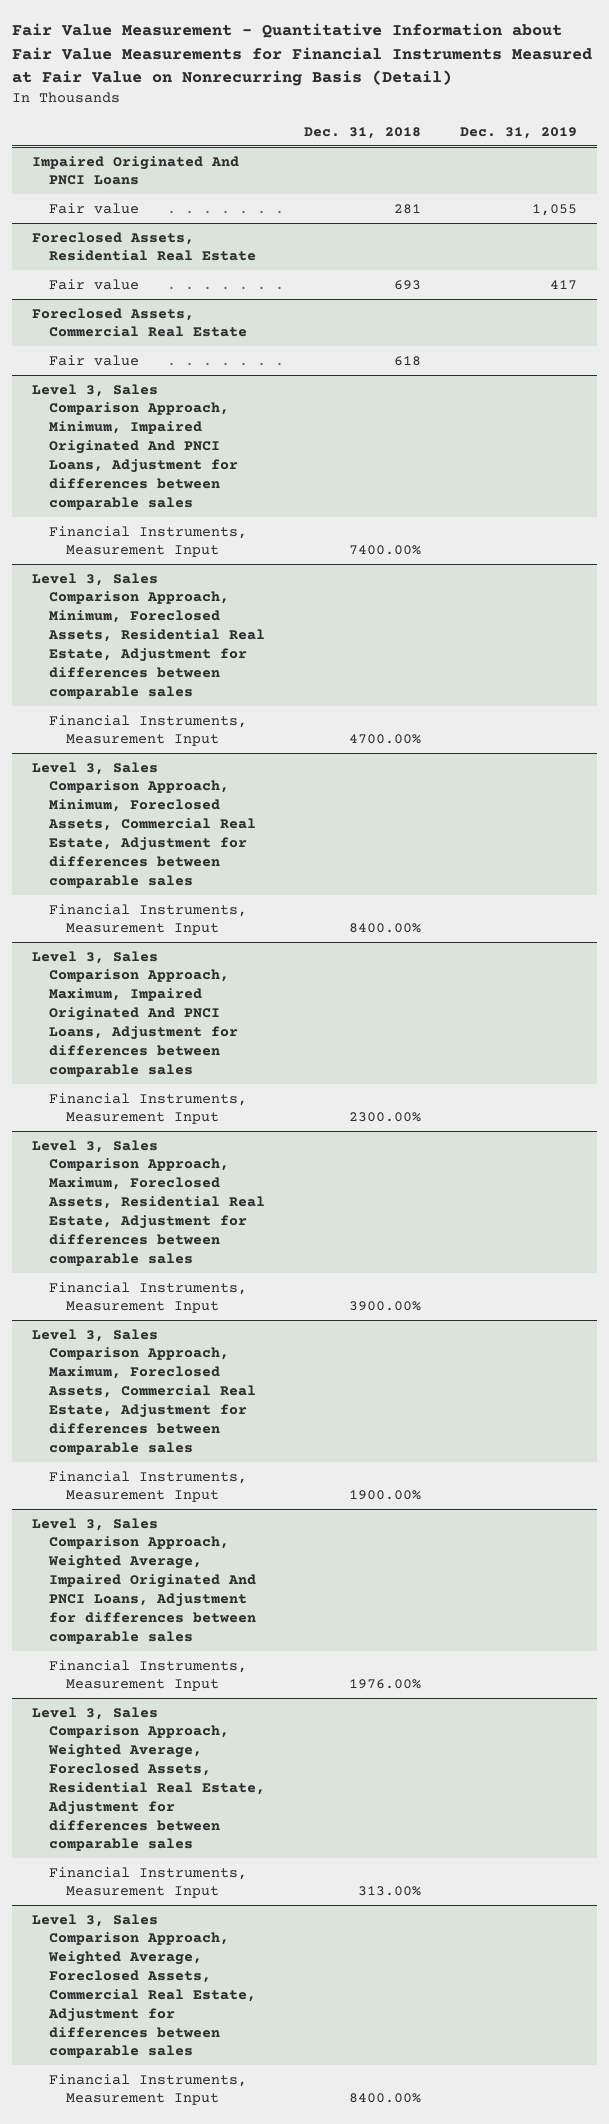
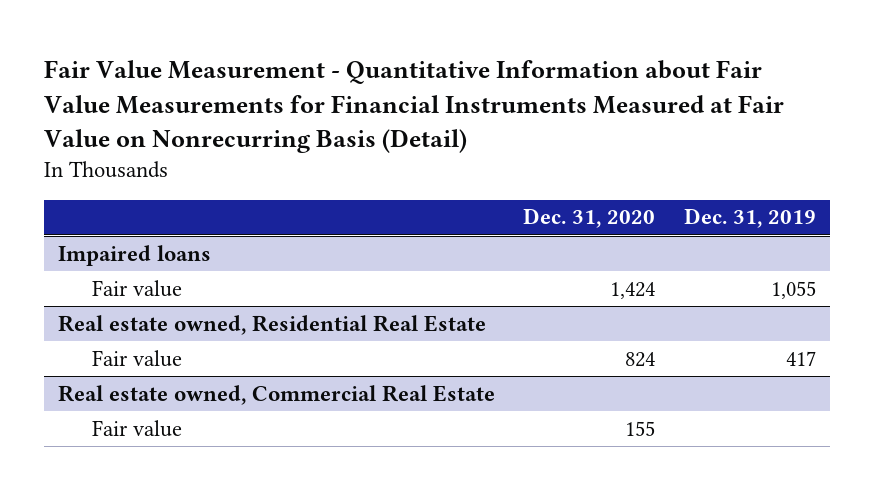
[303,126,421,139] Dec. 31, 2018 -> none
none -> [523,208,656,229] Dec. 31, 2020
[31,155,239,186] Impaired Originated And PNCI Loans -> [57,244,211,266] Impaired loans
[31,231,256,262] Foreclosed Assets, Residential Real Estate -> [57,314,486,335] Real estate owned, Residential Real Estate
[31,307,247,338] Foreclosed Assets, Commercial Real Estate -> [57,384,495,405] Real estate owned, Commercial Real Estate
[31,383,238,510] Level 3, Sales Comparison Approach, Minimum, Impaired Originated And PNCI Loans, Adjustment for differences between comparable sales -> none
[48,525,247,558] Financial Instruments, Measurement Input -> none
[31,572,265,699] Level 3, Sales Comparison Approach, Minimum, Foreclosed Assets, Residential Real Estate, Adjustment for differences between comparable sales -> none
[48,714,247,747] Financial Instruments, Measurement Input -> none
[31,761,256,888] Level 3, Sales Comparison Approach, Minimum, Foreclosed Assets, Commercial Real Estate, Adjustment for differences between comparable sales -> none
[48,903,247,936] Financial Instruments, Measurement Input -> none
[31,950,238,1077] Level 3, Sales Comparison Approach, Maximum, Impaired Originated And PNCI Loans, Adjustment for differences between comparable sales -> none
[48,1092,247,1125] Financial Instruments, Measurement Input -> none
[31,1139,265,1266] Level 3, Sales Comparison Approach, Maximum, Foreclosed Assets, Residential Real Estate, Adjustment for differences between comparable sales -> none
[48,1281,247,1314] Financial Instruments, Measurement Input -> none
[31,1328,256,1455] Level 3, Sales Comparison Approach, Maximum, Foreclosed Assets, Commercial Real Estate, Adjustment for differences between comparable sales -> none
[48,1470,247,1503] Financial Instruments, Measurement Input -> none
[31,1517,256,1644] Level 3, Sales Comparison Approach, Weighted Average, Impaired Originated And PNCI Loans, Adjustment for differences between comparable sales -> none
[48,1659,247,1692] Financial Instruments, Measurement Input -> none
[31,1706,265,1852] Level 3, Sales Comparison Approach, Weighted Average, Foreclosed Assets, Residential Real Estate, Adjustment for differences between comparable sales -> none
[48,1866,247,1899] Financial Instruments, Measurement Input -> none
[31,1913,256,2059] Level 3, Sales Comparison Approach, Weighted Average, Foreclosed Assets, Commercial Real Estate, Adjustment for differences between comparable sales -> none
[48,2073,247,2106] Financial Instruments, Measurement Input -> none

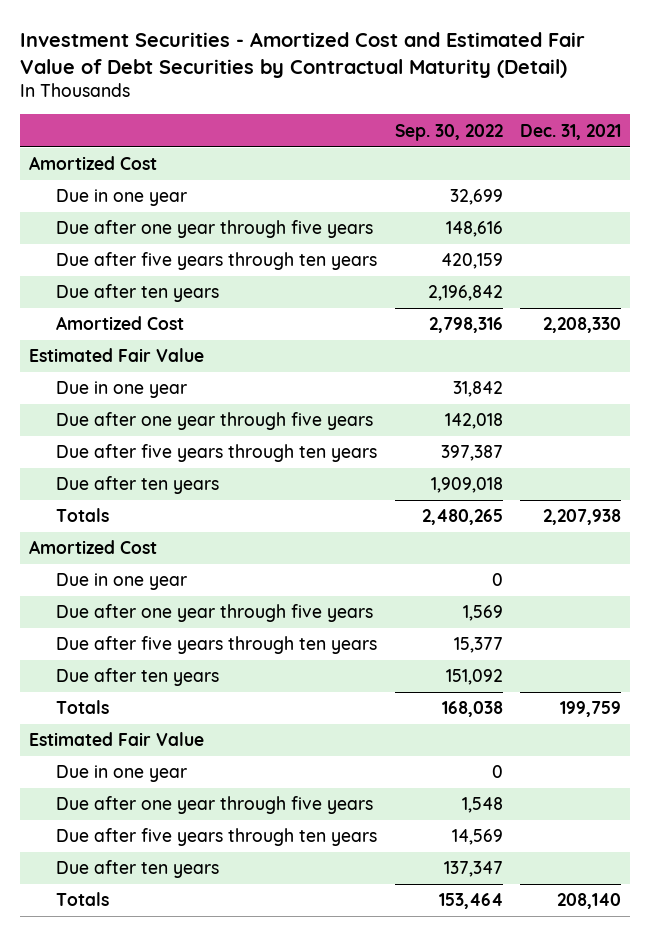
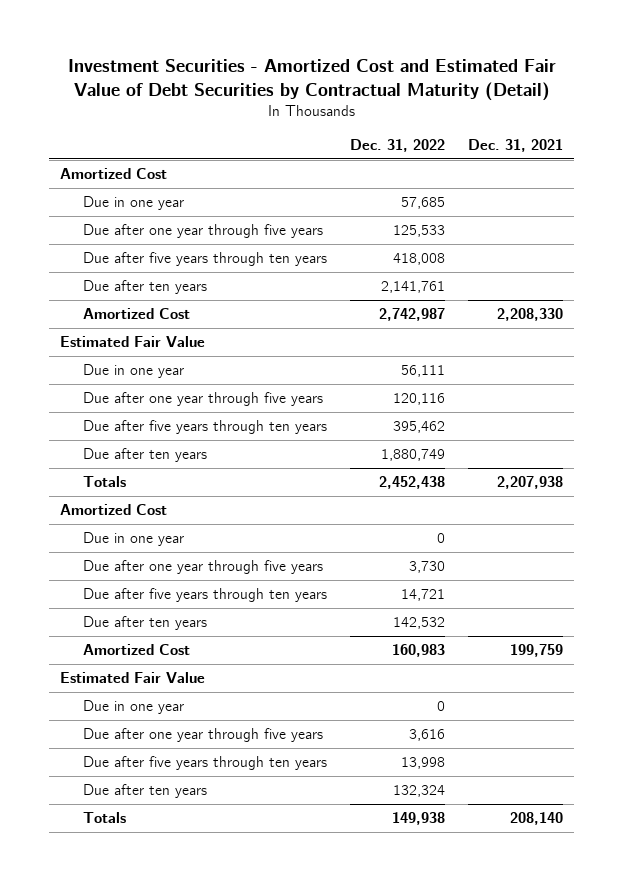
[394,123,503,141] Sep. 30, 2022 -> none
none -> [349,139,445,153] Dec. 31, 2022
[55,700,109,715] Totals -> [83,644,191,656] Amortized Cost

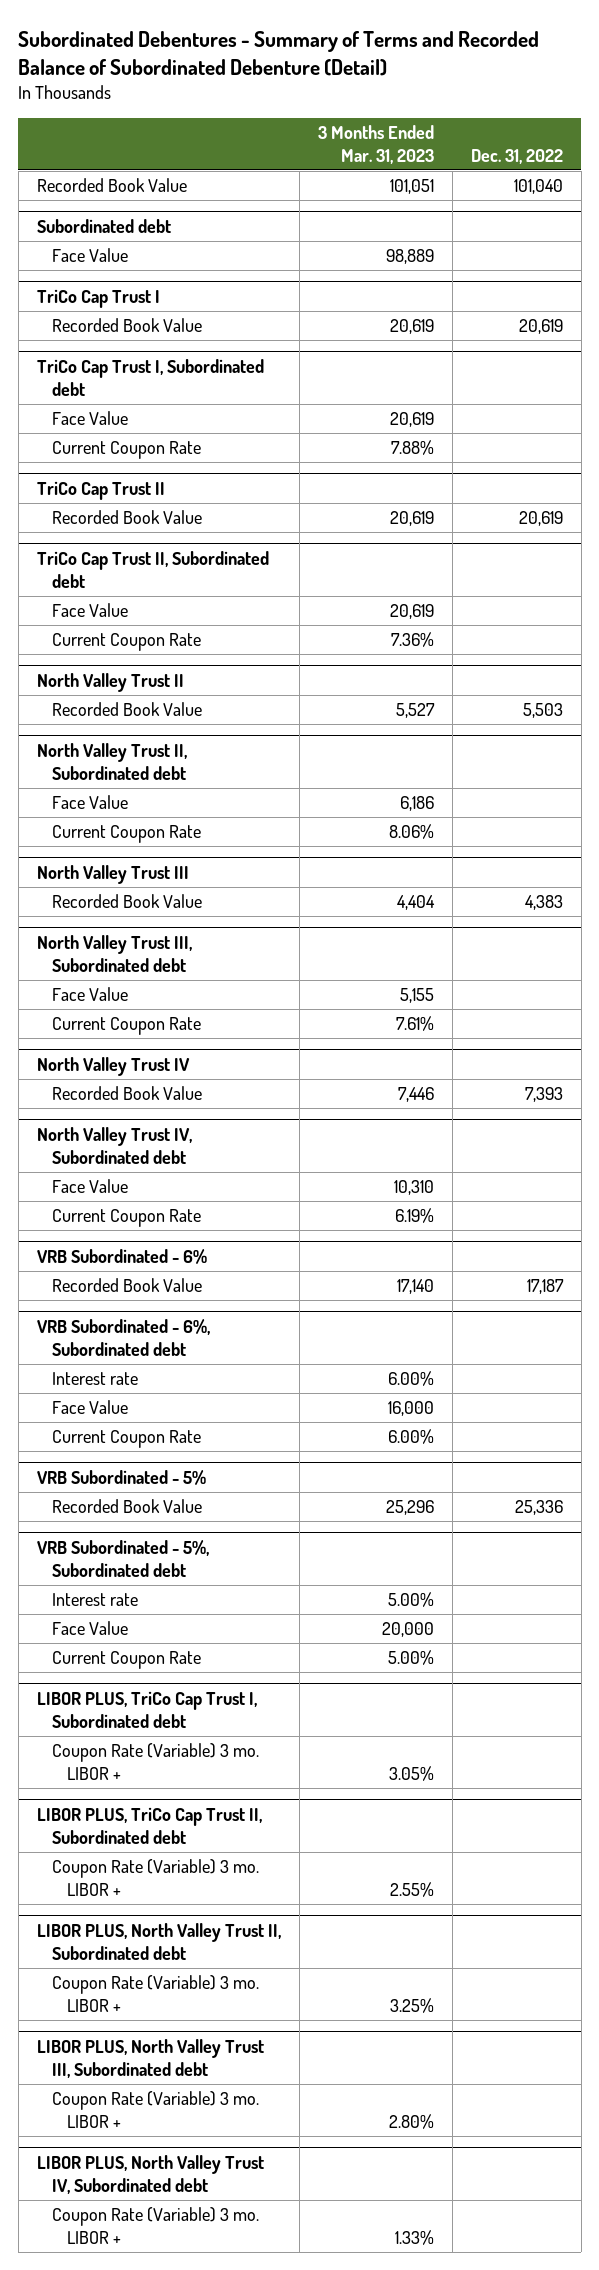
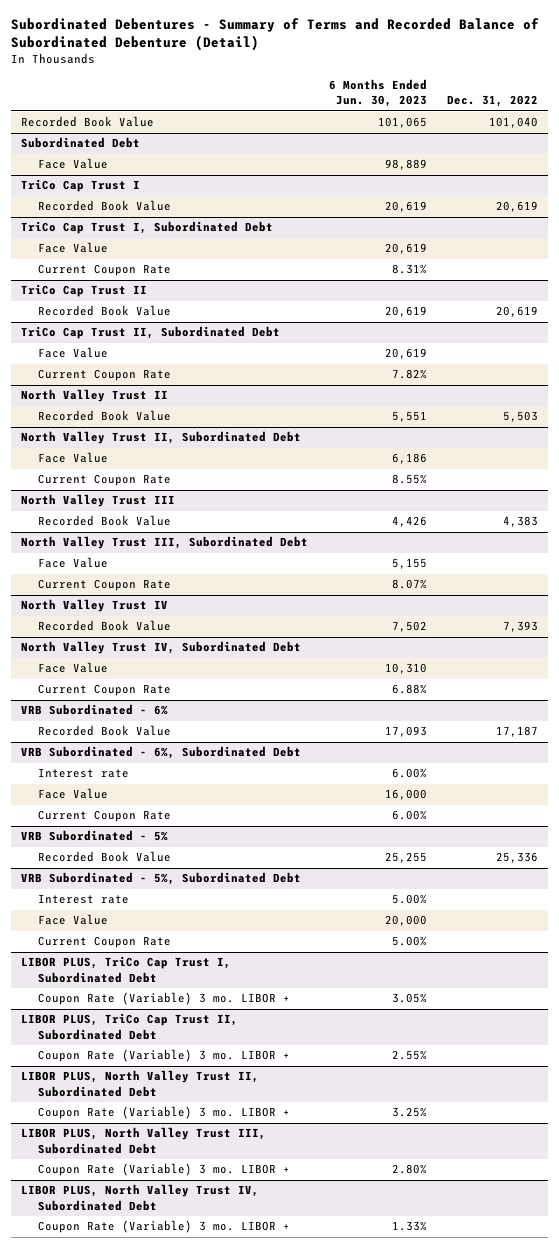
[317,124,434,164] 3 Months Ended Mar. 31, 2023 -> none
none -> [328,79,427,108] 6 Months Ended Jun. 30, 2023
[36,218,171,233] Subordinated debt -> [21,137,141,149] Subordinated Debt
[36,358,264,396] TriCo Cap Trust I, Subordinated debt -> [21,221,274,235] TriCo Cap Trust I, Subordinated Debt
[36,550,269,588] TriCo Cap Trust II, Subordinated debt -> [21,326,281,340] TriCo Cap Trust II, Subordinated Debt
[36,742,187,780] North Valley Trust II, Subordinated debt -> [21,431,302,445] North Valley Trust II, Subordinated Debt
[36,934,192,972] North Valley Trust III, Subordinated debt -> [21,536,309,550] North Valley Trust III, Subordinated Debt
[36,1126,192,1164] North Valley Trust IV, Subordinated debt -> [21,641,302,655] North Valley Trust IV, Subordinated Debt
[36,1318,210,1356] VRB Subordinated - 6%, Subordinated debt -> [21,746,302,760] VRB Subordinated - 6%, Subordinated Debt
[36,1539,209,1577] VRB Subordinated - 5%, Subordinated debt -> [21,872,302,886] VRB Subordinated - 5%, Subordinated Debt
[36,1690,257,1728] LIBOR PLUS, TriCo Cap Trust I, Subordinated debt -> [21,956,232,983] LIBOR PLUS, TriCo Cap Trust I, Subordinated Debt
[36,1806,262,1844] LIBOR PLUS, TriCo Cap Trust II, Subordinated debt -> [21,1013,239,1040] LIBOR PLUS, TriCo Cap Trust II, Subordinated Debt
[36,1922,281,1960] LIBOR PLUS, North Valley Trust II, Subordinated debt -> [21,1070,260,1097] LIBOR PLUS, North Valley Trust II, Subordinated Debt
[36,2038,264,2078] LIBOR PLUS, North Valley Trust III, Subordinated debt -> [21,1127,267,1154] LIBOR PLUS, North Valley Trust III, Subordinated Debt
[36,2154,264,2194] LIBOR PLUS, North Valley Trust IV, Subordinated debt -> [21,1184,260,1211] LIBOR PLUS, North Valley Trust IV, Subordinated Debt

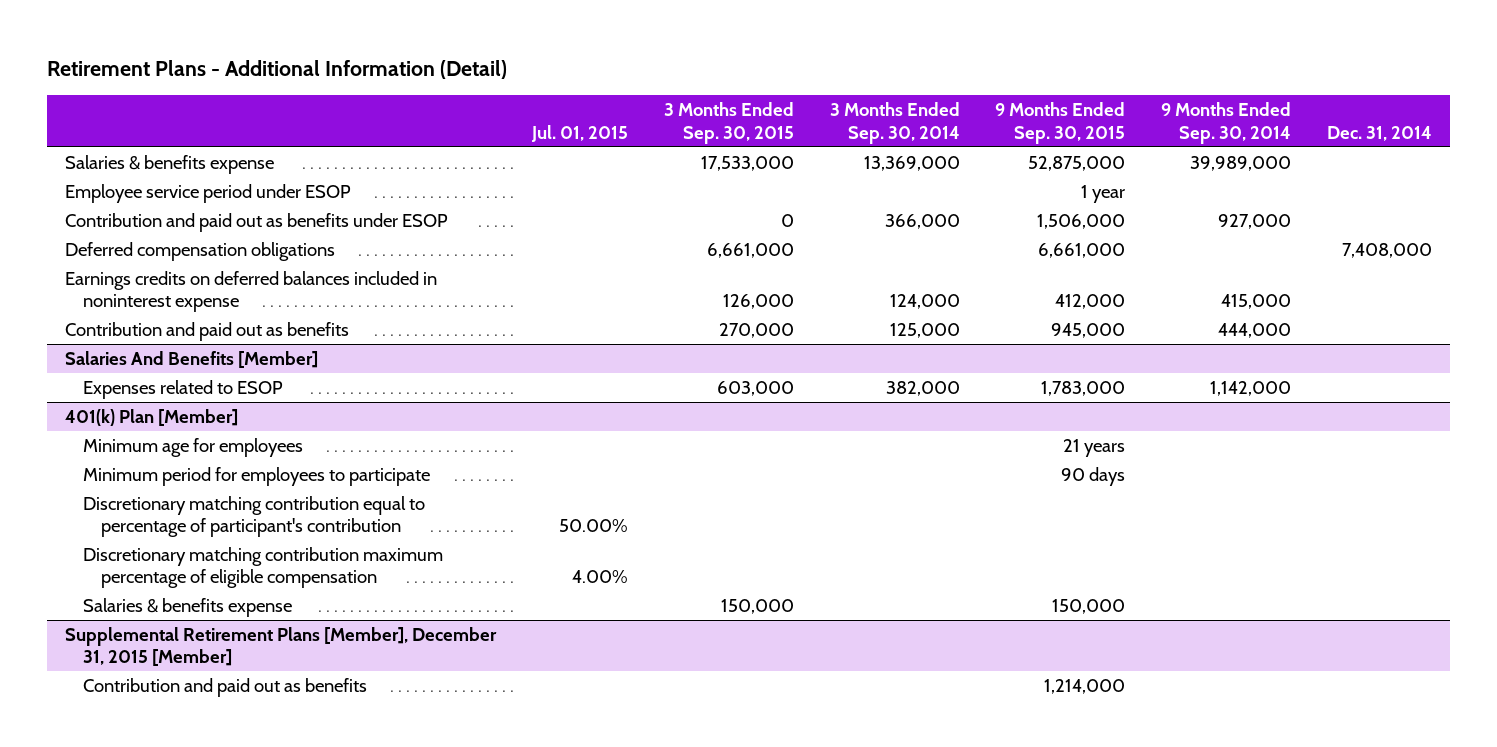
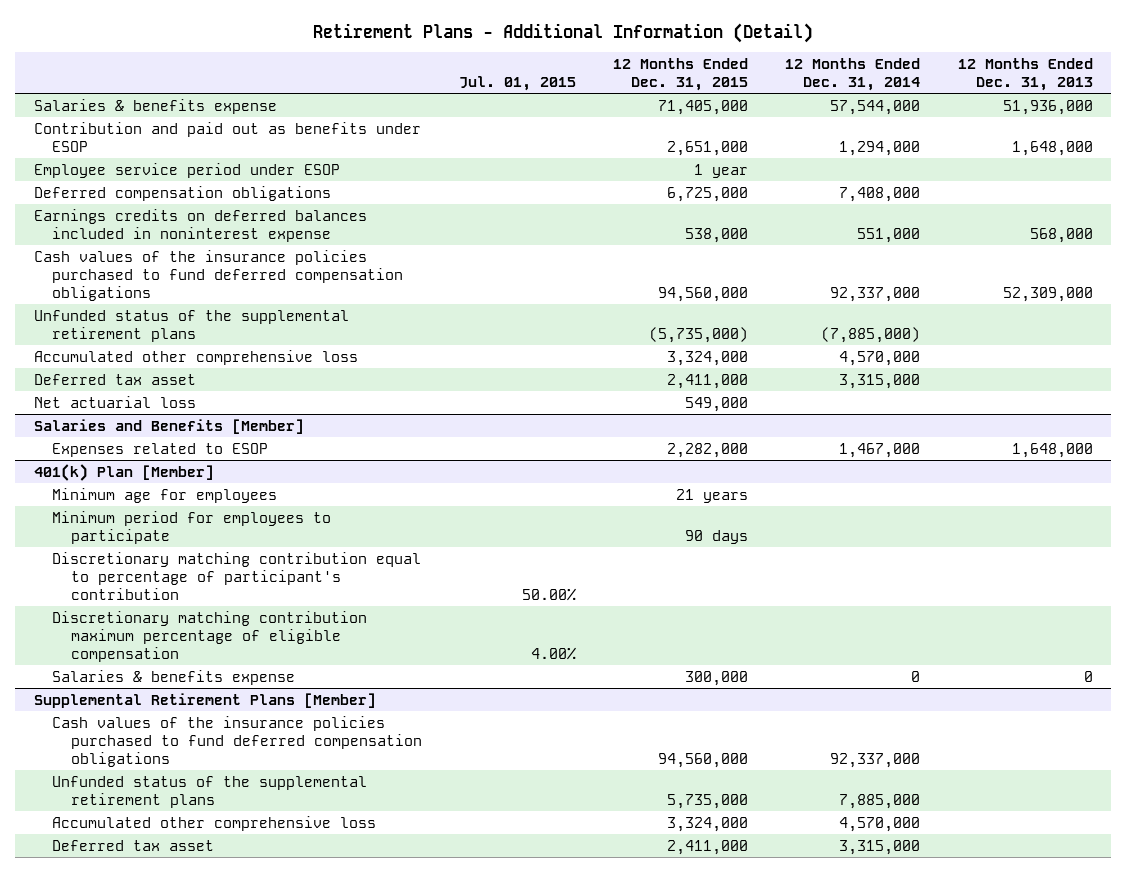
[663,102,794,144] 3 Months Ended Sep. 30, 2015 -> none
[829,102,960,144] 3 Months Ended Sep. 30, 2014 -> none
[995,102,1126,144] 9 Months Ended Sep. 30, 2015 -> none
[1161,102,1292,144] 9 Months Ended Sep. 30, 2014 -> none
[1326,125,1432,141] Dec. 31, 2014 -> none
none -> [613,57,749,91] 12 Months Ended Dec. 31, 2015
none -> [785,57,921,91] 12 Months Ended Dec. 31, 2014
none -> [957,57,1093,91] 12 Months Ended Dec. 31, 2013
[65,184,352,204] Employee service period under ESOP -> [33,162,340,178] Employee service period under ESOP
[65,322,350,342] Contribution and paid out as benefits -> none
none -> [33,249,404,301] Cash values of the insurance policies purchased to fund deferred compensation obligations
none -> [33,309,349,342] Unfunded status of the supplemental retirement plans
none -> [33,349,358,365] Accumulated other comprehensive loss
none -> [33,373,196,385] Deferred tax asset
none -> [33,395,196,408] Net actuarial loss
[65,351,319,369] Salaries And Benefits [Member] -> [33,418,304,434] Salaries and Benefits [Member]
[83,678,368,698] Contribution and paid out as benefits -> none
[65,627,498,667] Supplemental Retirement Plans [Member], December 31, 2015 [Member] -> [33,692,376,708] Supplemental Retirement Plans [Member]
none -> [52,715,422,767] Cash values of the insurance policies purchased to fund deferred compensation obligations
none -> [52,775,368,808] Unfunded status of the supplemental retirement plans
none -> [52,815,377,831] Accumulated other comprehensive loss
none -> [52,839,215,851] Deferred tax asset

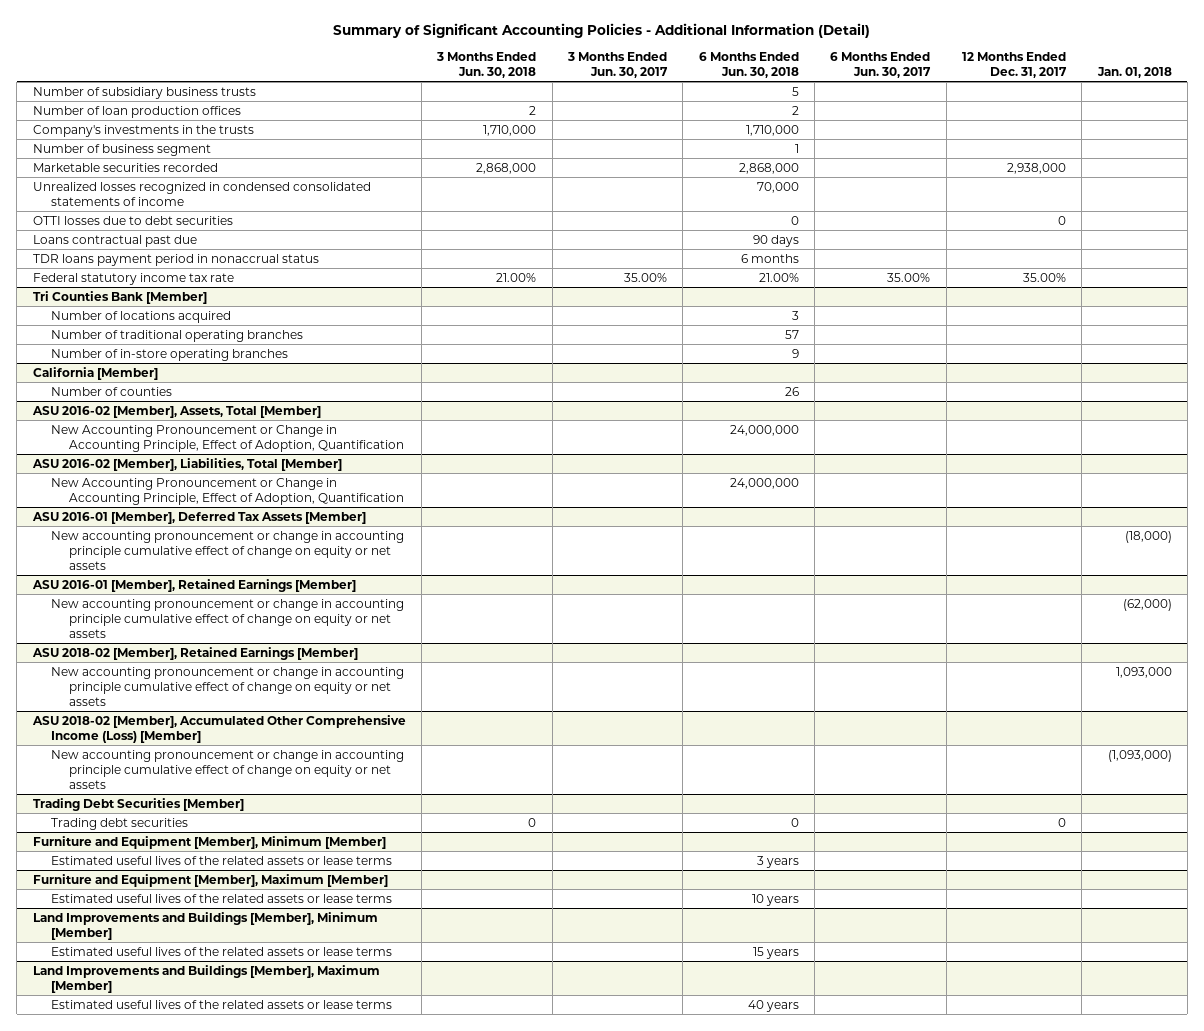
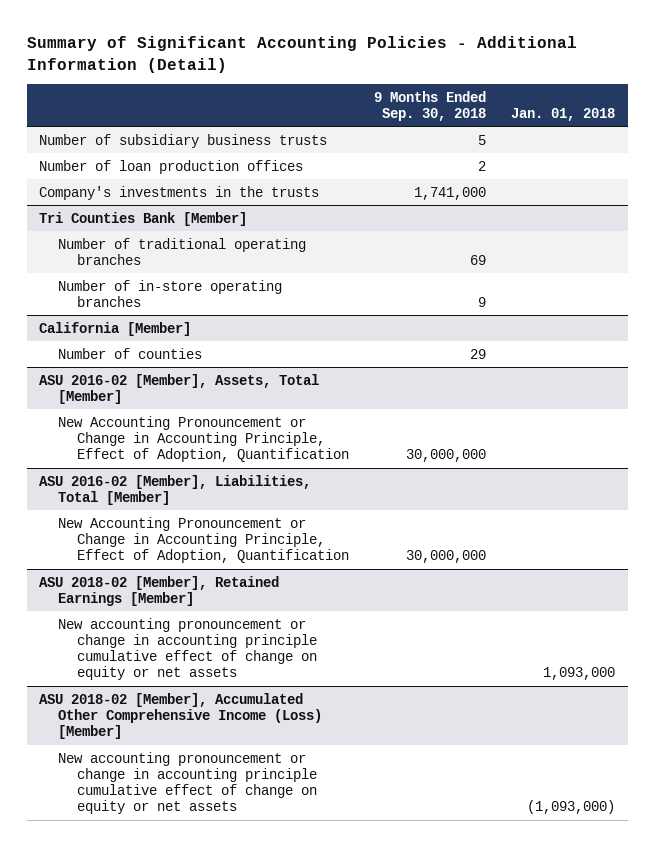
[436,51,537,78] 3 Months Ended Jun. 30, 2018 -> none
[566,51,668,78] 3 Months Ended Jun. 30, 2017 -> none
[698,51,799,78] 6 Months Ended Jun. 30, 2018 -> none
[830,51,932,78] 6 Months Ended Jun. 30, 2017 -> none
[961,51,1067,78] 12 Months Ended Dec. 31, 2017 -> none
none -> [374,90,487,121] 9 Months Ended Sep. 30, 2018
[32,143,211,156] Number of business segment -> none
[32,162,218,172] Marketable securities recorded -> none
[32,181,371,206] Unrealized losses recognized in condensed consolidated statements of income -> none
[32,215,233,225] OTTI losses due to debt securities -> none
[32,234,197,247] Loans contractual past due -> none
[32,253,319,266] TDR loans payment period in nonaccrual status -> none
[32,272,234,285] Federal statutory income tax rate -> none
[50,310,231,323] Number of locations acquired -> none
[31,511,366,524] ASU 2016-01 [Member], Deferred Tax Assets [Member] -> none
[50,530,404,570] New accounting pronouncement or change in accounting principle cumulative effect of change on equity or net assets -> none
[31,578,356,592] ASU 2016-01 [Member], Retained Earnings [Member] -> none
[50,598,404,638] New accounting pronouncement or change in accounting principle cumulative effect of change on equity or net assets -> none
[32,797,244,811] Trading Debt Securities [Member] -> none
[50,817,188,830] Trading debt securities -> none
[32,835,386,849] Furniture and Equipment [Member], Minimum [Member] -> none
[50,855,392,865] Estimated useful lives of the related assets or lease terms -> none
[32,873,388,887] Furniture and Equipment [Member], Maximum [Member] -> none
[50,893,392,903] Estimated useful lives of the related assets or lease terms -> none
[32,911,378,940] Land Improvements and Buildings [Member], Minimum [Member] -> none
[50,946,392,956] Estimated useful lives of the related assets or lease terms -> none
[32,964,380,993] Land Improvements and Buildings [Member], Maximum [Member] -> none
[50,999,392,1009] Estimated useful lives of the related assets or lease terms -> none

